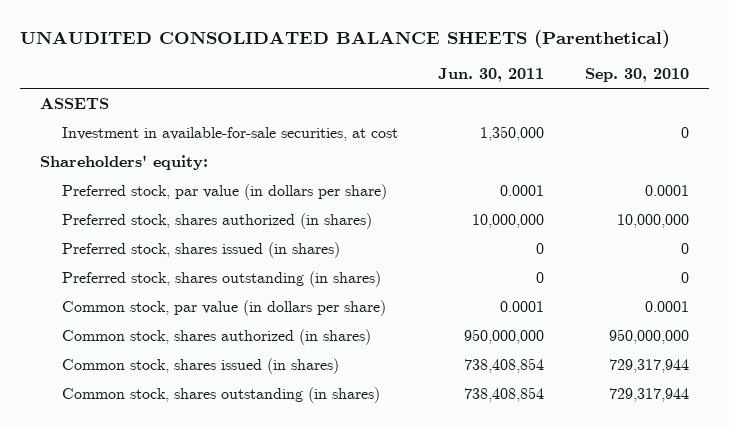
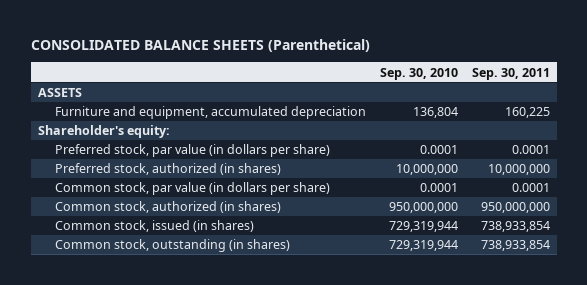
[20,30,671,49] UNAUDITED CONSOLIDATED BALANCE SHEETS (Parenthetical) -> [30,39,370,53] CONSOLIDATED BALANCE SHEETS (Parenthetical)
[438,68,545,83] Jun. 30, 2011 -> none
none -> [471,67,550,80] Sep. 30, 2011
[61,126,398,141] Investment in available-for-sale securities, at cost -> none
none -> [54,106,366,120] Furniture and equipment, accumulated depreciation
[40,154,209,170] Shareholders' equity: -> [37,125,170,139] Shareholder's equity:
[61,241,340,258] Preferred stock, shares issued (in shares) -> none
[61,270,381,287] Preferred stock, shares outstanding (in shares) -> none
[61,212,372,229] Preferred stock, shares authorized (in shares) -> [54,163,281,176] Preferred stock, authorized (in shares)
[61,328,371,345] Common stock, shares authorized (in shares) -> [54,201,281,214] Common stock, authorized (in shares)
[61,357,339,374] Common stock, shares issued (in shares) -> [54,220,254,233] Common stock, issued (in shares)
[608,358,689,373] 729,317,944 -> [388,221,458,233] 729,319,944
[61,386,380,403] Common stock, shares outstanding (in shares) -> [54,239,290,253] Common stock, outstanding (in shares)
[608,387,689,402] 729,317,944 -> [388,240,458,252] 729,319,944

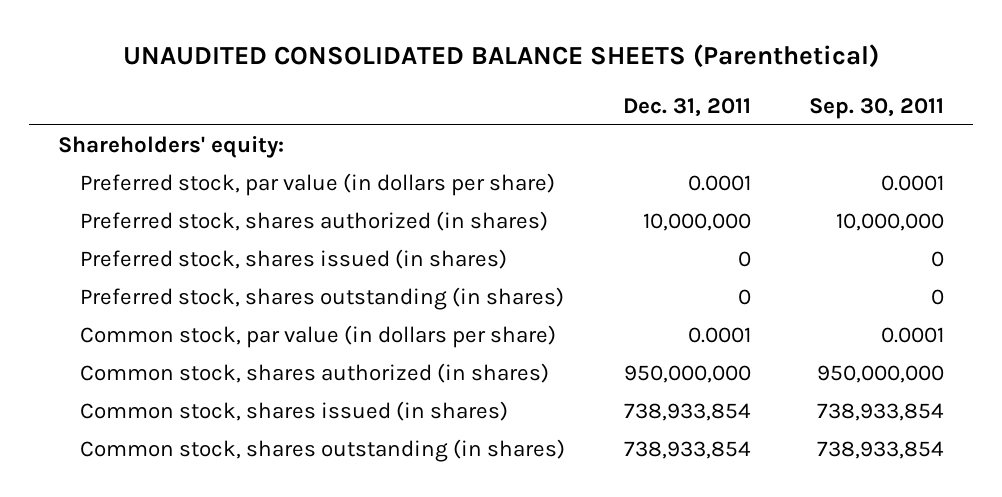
[30,39,370,53] CONSOLIDATED BALANCE SHEETS (Parenthetical) -> [123,44,880,69] UNAUDITED CONSOLIDATED BALANCE SHEETS (Parenthetical)
[379,67,458,80] Sep. 30, 2010 -> none
none -> [623,98,752,118] Dec. 31, 2011
[37,88,82,98] ASSETS -> none
[54,106,366,120] Furniture and equipment, accumulated depreciation -> none
[37,125,170,139] Shareholder's equity: -> [57,136,284,159] Shareholders' equity:
[54,163,281,176] Preferred stock, authorized (in shares) -> [80,211,549,232] Preferred stock, shares authorized (in shares)
none -> [80,249,508,270] Preferred stock, shares issued (in shares)
none -> [80,287,565,311] Preferred stock, shares outstanding (in shares)
[54,201,281,214] Common stock, authorized (in shares) -> [80,363,550,384] Common stock, shares authorized (in shares)
[54,220,254,233] Common stock, issued (in shares) -> [80,401,509,422] Common stock, shares issued (in shares)
[54,239,290,253] Common stock, outstanding (in shares) -> [80,439,566,463] Common stock, shares outstanding (in shares)

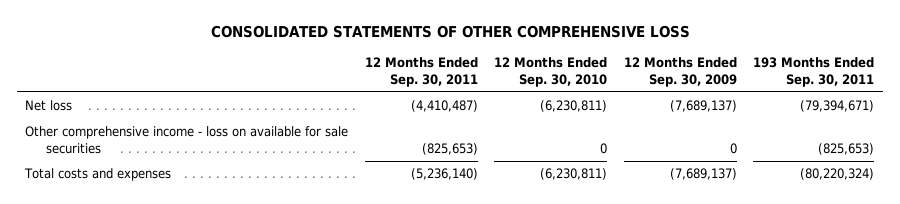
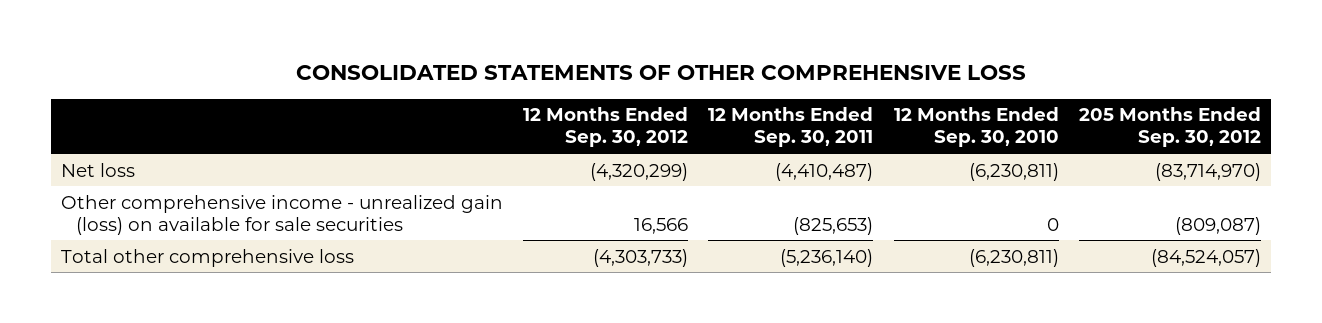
[623,57,737,87] 12 Months Ended Sep. 30, 2009 -> none
[753,57,875,87] 193 Months Ended Sep. 30, 2011 -> none
none -> [523,107,689,148] 12 Months Ended Sep. 30, 2012
none -> [1078,107,1261,148] 205 Months Ended Sep. 30, 2012
[25,126,349,154] Other comprehensive income - loss on available for sale securities -> [61,194,504,235] Other comprehensive income - unrealized gain (loss) on available for sale securities
[24,168,172,182] Total costs and expenses -> [61,248,355,267] Total other comprehensive loss

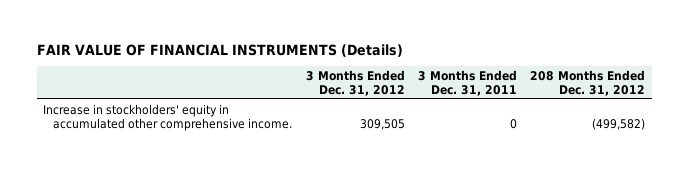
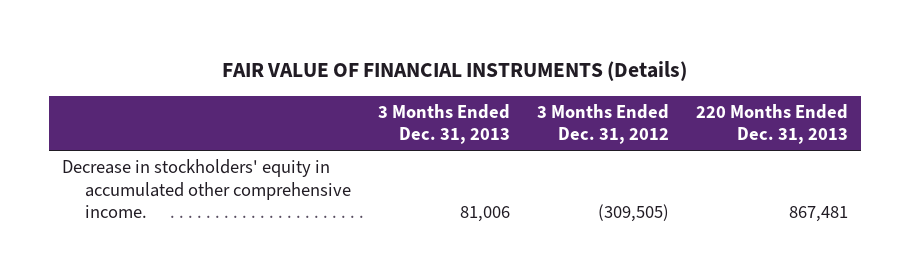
[417,69,517,96] 3 Months Ended Dec. 31, 2011 -> none
[530,69,646,96] 208 Months Ended Dec. 31, 2012 -> none
none -> [377,103,510,145] 3 Months Ended Dec. 31, 2013
none -> [695,103,848,145] 220 Months Ended Dec. 31, 2013
[43,103,293,131] Increase in stockholders' equity in accumulated other comprehensive income. -> [62,158,351,219] Decrease in stockholders' equity in accumulated other comprehensive income.
[359,118,405,130] 309,505 -> [597,204,669,223] (309,505)

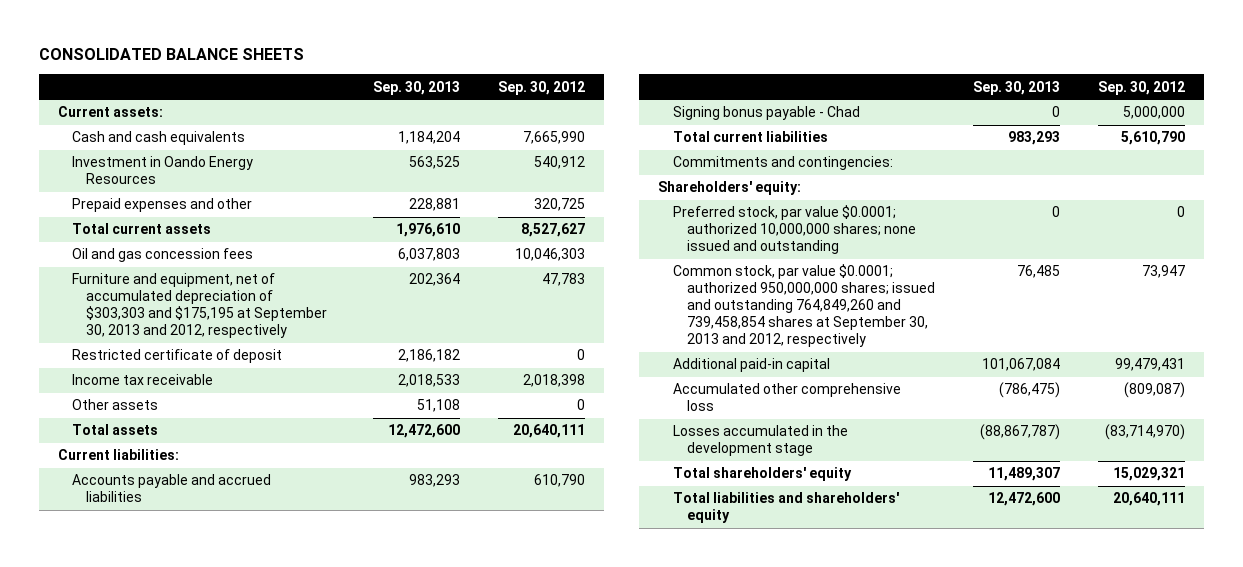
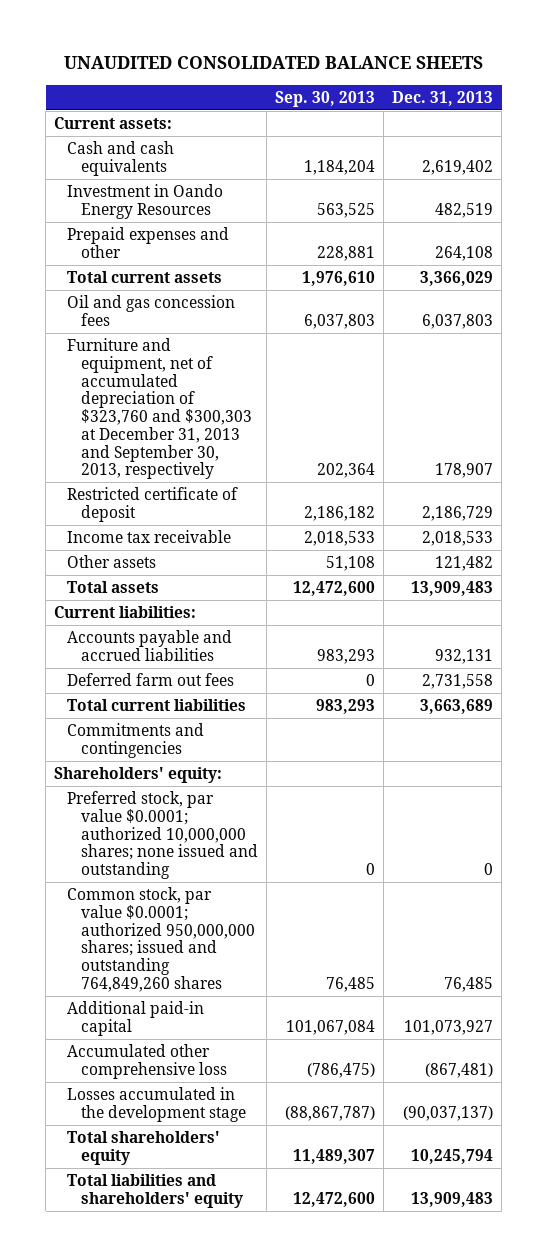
[38,48,304,61] CONSOLIDATED BALANCE SHEETS -> [63,56,483,70] UNAUDITED CONSOLIDATED BALANCE SHEETS
[497,80,585,95] Sep. 30, 2012 -> none
none -> [392,90,494,106] Dec. 31, 2013
[71,273,328,339] Furniture and equipment, net of accumulated depreciation of $303,303 and $175,195 at September 30, 2013 and 2012, respectively -> [67,337,252,480] Furniture and equipment, net of accumulated depreciation of $323,760 and $300,303 at December 31, 2013 and September 30, 2013, respectively
[672,106,860,121] Signing bonus payable - Chad -> none
none -> [67,672,235,686] Deferred farm out fees
[672,156,893,171] Commitments and contingencies: -> [67,722,205,758] Commitments and contingencies
[672,264,935,348] Common stock, par value $0.0001; authorized 950,000,000 shares; issued and outstanding 764,849,260 and 739,458,854 shares at September 30, 2013 and 2012, respectively -> [67,886,255,992] Common stock, par value $0.0001; authorized 950,000,000 shares; issued and outstanding 764,849,260 shares

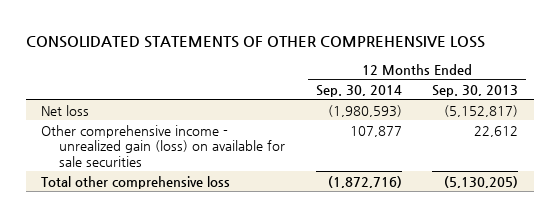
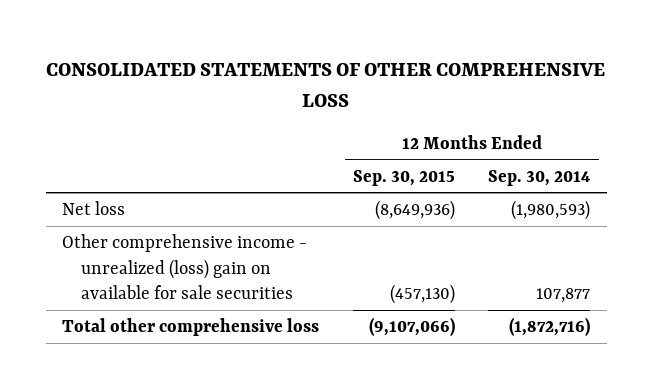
[432,84,519,97] Sep. 30, 2013 -> none
none -> [352,169,455,186] Sep. 30, 2015
[40,124,286,167] Other comprehensive income - unrealized gain (loss) on available for sale securities -> [62,233,308,300] Other comprehensive income - unrealized (loss) gain on available for sale securities

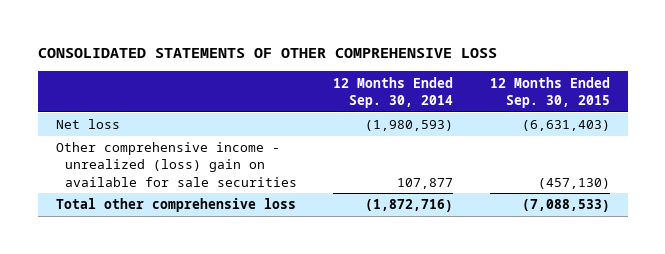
[374,199,455,220] (8,649,936) -> [521,120,610,132] (6,631,403)
[368,316,455,336] (9,107,066) -> [521,199,610,213] (7,088,533)

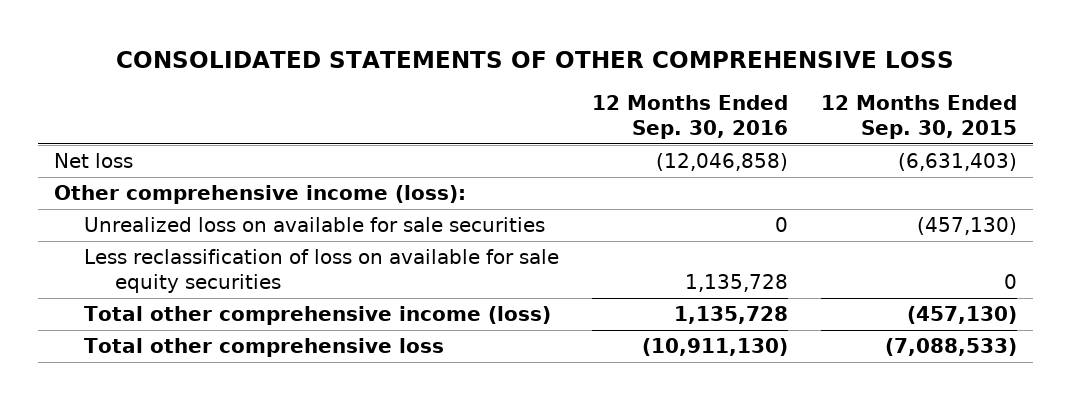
[333,76,454,108] 12 Months Ended Sep. 30, 2014 -> none
none -> [591,95,788,139] 12 Months Ended Sep. 30, 2016
none -> [53,185,466,205] Other comprehensive income (loss):
[55,142,298,187] Other comprehensive income - unrealized (loss) gain on available for sale securities -> [84,217,546,233] Unrealized loss on available for sale securities
none -> [84,249,560,293] Less reclassification of loss on available for sale equity securities
none -> [84,306,552,326] Total other comprehensive income (loss)

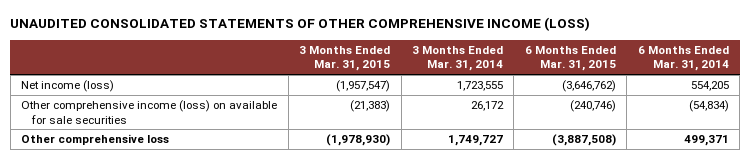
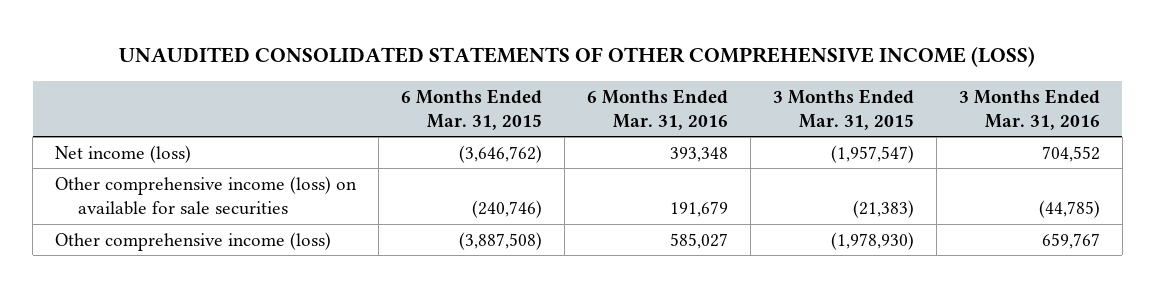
[412,45,504,72] 3 Months Ended Mar. 31, 2014 -> none
[637,45,729,72] 6 Months Ended Mar. 31, 2014 -> none
none -> [586,88,728,130] 6 Months Ended Mar. 31, 2016
none -> [958,88,1100,130] 3 Months Ended Mar. 31, 2016
[21,134,170,146] Other comprehensive loss -> [55,231,332,251] Other comprehensive income (loss)

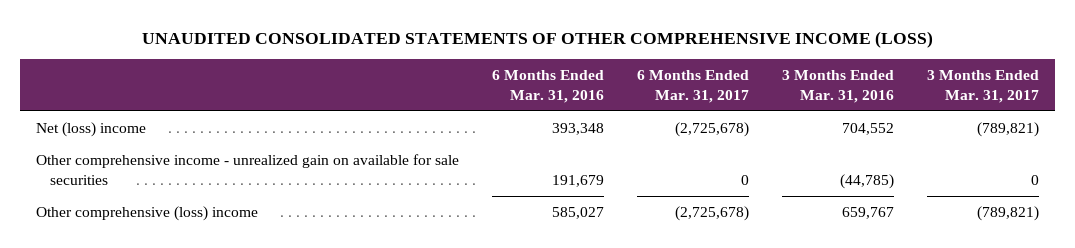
[400,88,542,130] 6 Months Ended Mar. 31, 2015 -> none
[772,88,914,130] 3 Months Ended Mar. 31, 2015 -> none
none -> [637,70,750,103] 6 Months Ended Mar. 31, 2017
none -> [926,70,1039,103] 3 Months Ended Mar. 31, 2017
[55,144,192,163] Net income (loss) -> [36,121,147,137] Net (loss) income
[55,175,358,216] Other comprehensive income (loss) on available for sale securities -> [36,153,460,185] Other comprehensive income - unrealized gain on available for sale securities
[55,231,332,251] Other comprehensive income (loss) -> [36,205,259,221] Other comprehensive (loss) income

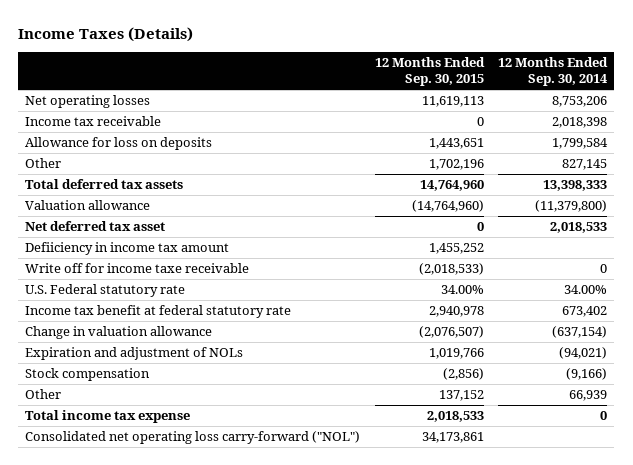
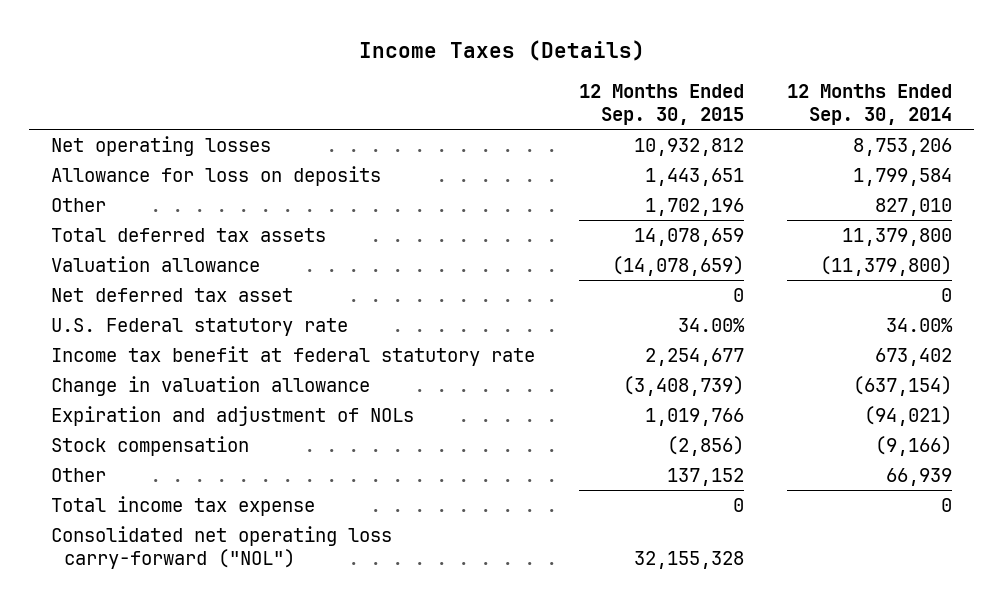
[25,116,162,127] Income tax receivable -> none
[421,96,484,108] 11,619,113 -> [633,137,744,156] 10,932,812
[25,242,230,256] Defiiciency in income tax amount -> none
[25,263,250,274] Write off for income taxe receivable -> none
[562,159,608,171] 827,145 -> [875,197,953,216] 827,010
[419,180,484,192] 14,764,960 -> [633,227,744,246] 14,078,659
[543,180,608,192] 13,398,333 -> [842,227,953,246] 11,379,800
[411,200,484,213] (14,764,960) -> [611,255,744,276] (14,078,659)
[550,222,608,234] 2,018,533 -> [941,287,953,302] 0
[428,306,484,318] 2,940,978 -> [644,347,744,366] 2,254,677
[418,326,484,339] (2,076,507) -> [622,375,744,396] (3,408,739)
[426,411,484,423] 2,018,533 -> [732,497,744,512] 0
[421,432,484,444] 34,173,861 -> [633,550,744,569] 32,155,328

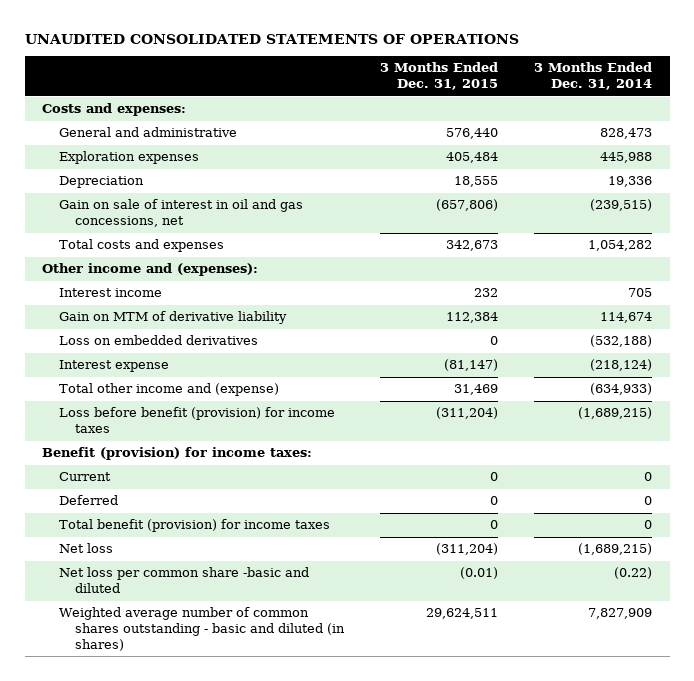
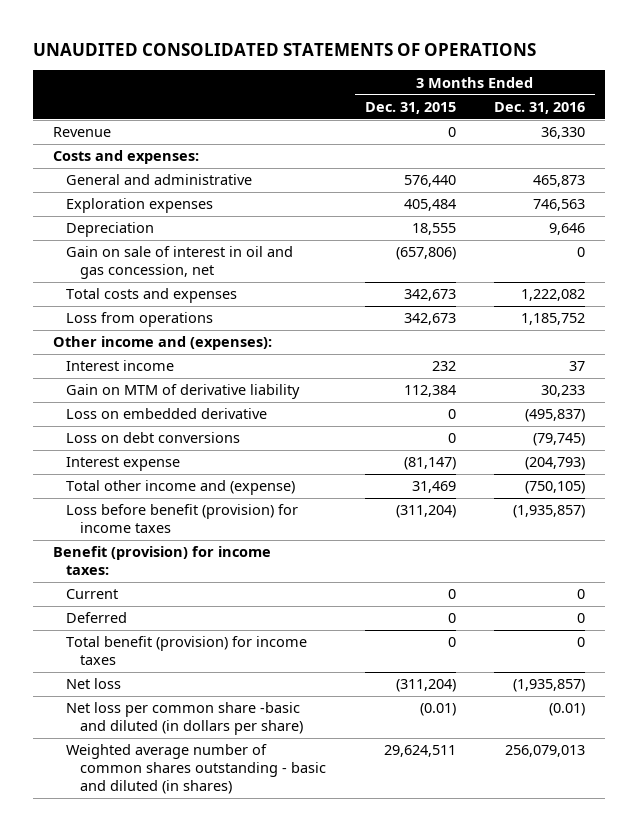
[533,62,652,91] 3 Months Ended Dec. 31, 2014 -> none
none -> [494,101,586,114] Dec. 31, 2016
none -> [52,127,111,138] Revenue
[58,199,303,228] Gain on sale of interest in oil and gas concessions, net -> [66,246,294,280] Gain on sale of interest in oil and gas concession, net
none -> [66,312,214,328] Loss from operations
[58,335,258,346] Loss on embedded derivatives -> [66,408,268,420] Loss on embedded derivative
none -> [66,432,241,444] Loss on debt conversions
[58,567,309,594] Net loss per common share -basic and diluted -> [66,702,303,736] Net loss per common share -basic and diluted (in dollars per share)

